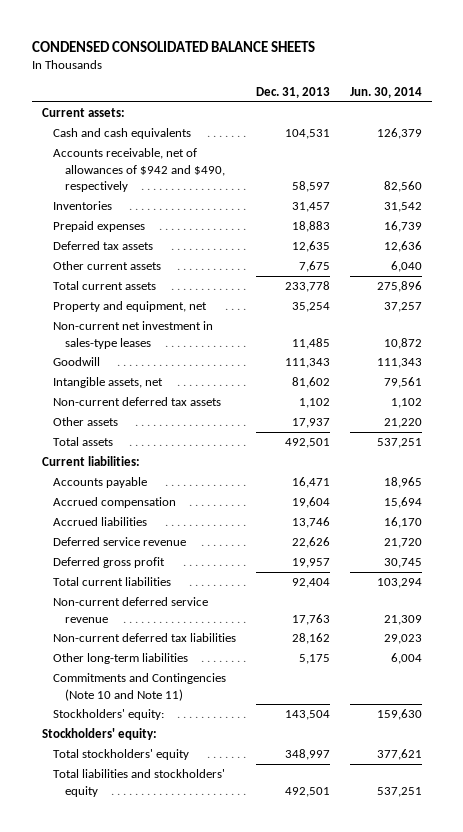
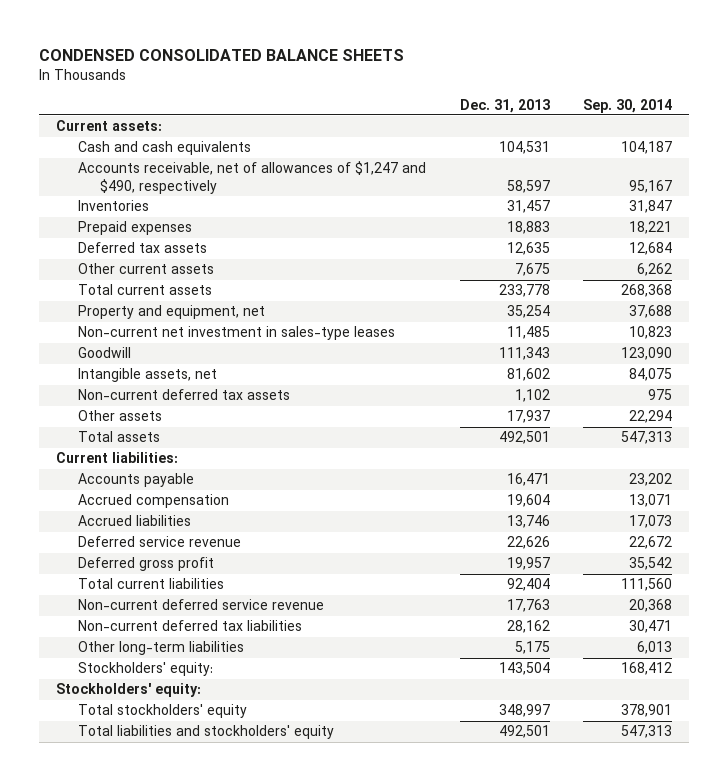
[349,86,422,98] Jun. 30, 2014 -> none
none -> [583,98,673,113] Sep. 30, 2014
[53,148,225,192] Accounts receivable, net of allowances of $942 and $490, respectively -> [78,161,427,194] Accounts receivable, net of allowances of $1,247 and $490, respectively
[53,673,227,701] Commitments and Contingencies (Note 10 and Note 11) -> none

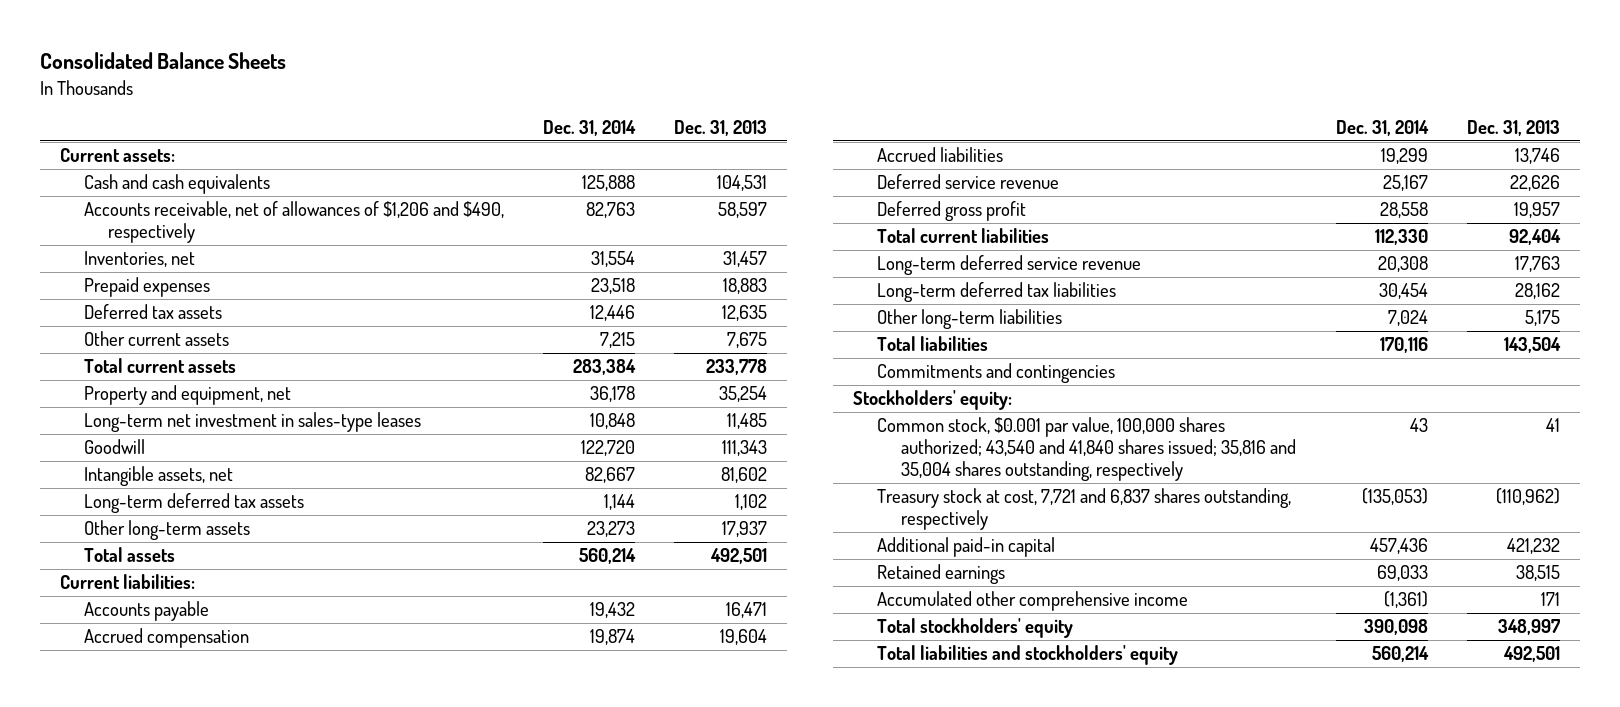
[39,49,405,62] CONDENSED CONSOLIDATED BALANCE SHEETS -> [40,52,287,70] Consolidated Balance Sheets
[583,98,673,113] Sep. 30, 2014 -> none
none -> [543,119,637,136] Dec. 31, 2014
[78,161,427,194] Accounts receivable, net of allowances of $1,247 and $490, respectively -> [84,201,505,244] Accounts receivable, net of allowances of $1,206 and $490, respectively
[78,200,150,212] Inventories -> [84,251,196,268] Inventories, net
[78,326,396,341] Non-current net investment in sales-type leases -> [84,412,422,433] Long-term net investment in sales-type leases
[78,389,291,401] Non-current deferred tax assets -> [84,493,305,514] Long-term deferred tax assets
[78,410,163,422] Other assets -> [84,520,251,541] Other long-term assets
[78,599,325,611] Non-current deferred service revenue -> [877,255,1142,276] Long-term deferred service revenue
[78,620,303,632] Non-current deferred tax liabilities -> [877,282,1117,303] Long-term deferred tax liabilities
[78,662,214,677] Stockholders' equity: -> [877,336,989,352] Total liabilities
none -> [877,363,1116,384] Commitments and contingencies
none -> [877,417,1297,481] Common stock, $0.001 par value, 100,000 shares authorized; 43,540 and 41,840 shares issued; 35,816 and 35,004 shares outstanding, respectively
none -> [877,488,1292,531] Treasury stock at cost, 7,721 and 6,837 shares outstanding, respectively
none -> [877,537,1056,558] Additional paid-in capital
none -> [877,564,1006,585] Retained earnings
none -> [877,591,1189,612] Accumulated other comprehensive income

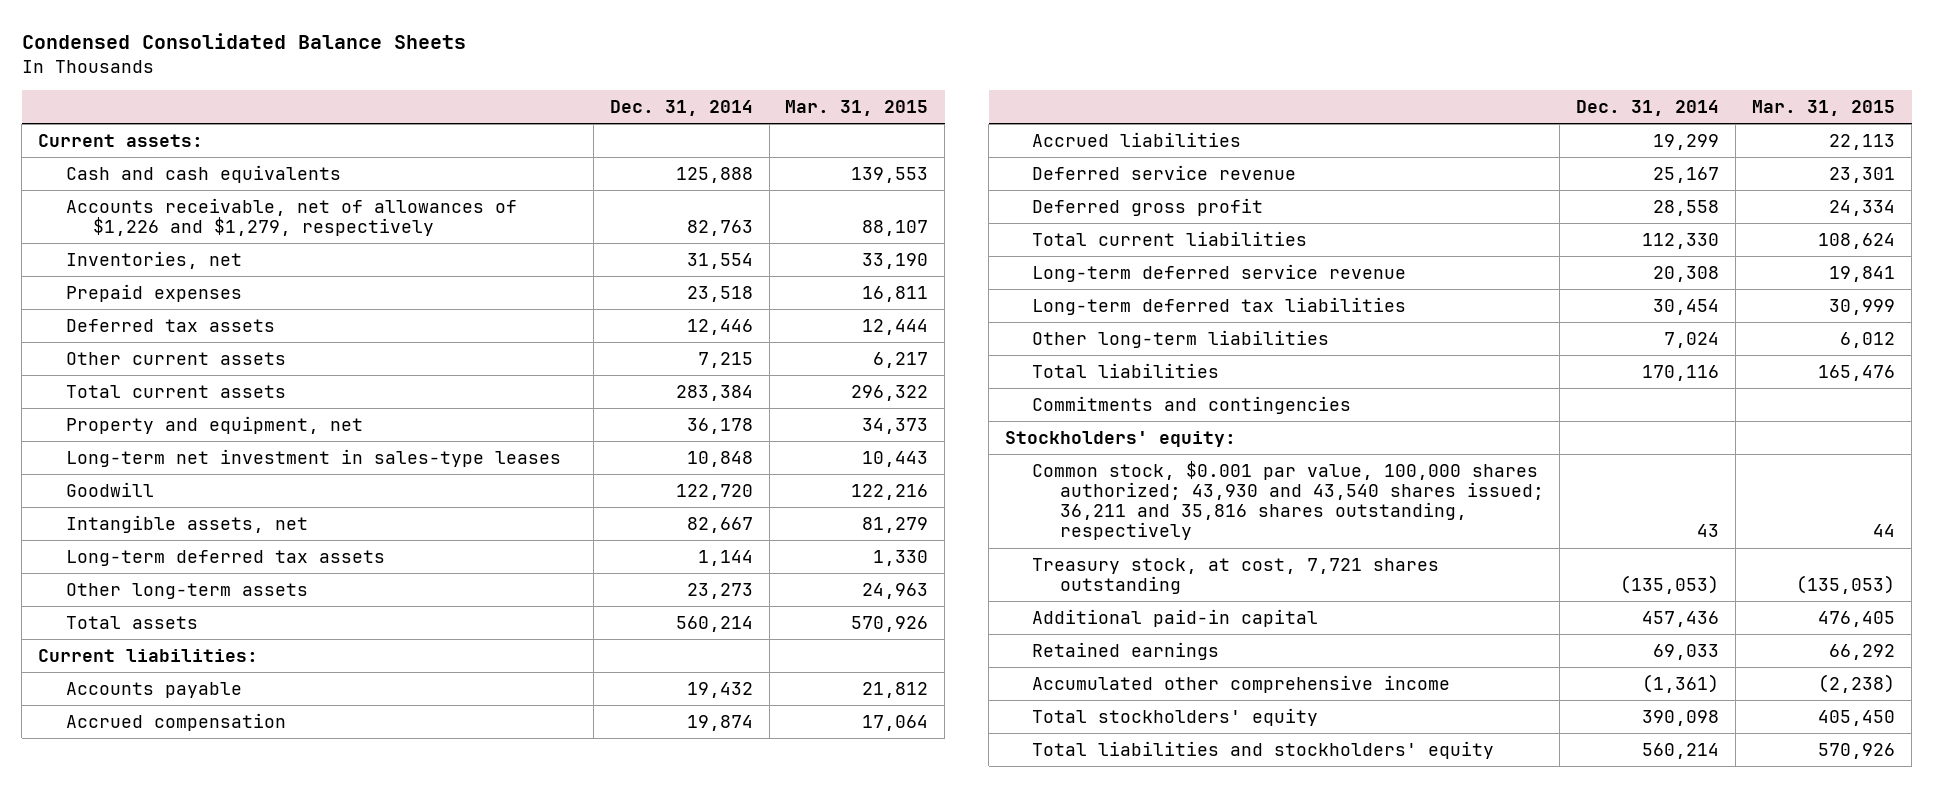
[40,52,287,70] Consolidated Balance Sheets -> [21,32,466,49] Condensed Consolidated Balance Sheets
[674,119,768,136] Dec. 31, 2013 -> none
none -> [785,100,929,117] Mar. 31, 2015
[84,201,505,244] Accounts receivable, net of allowances of $1,206 and $490, respectively -> [65,197,517,237] Accounts receivable, net of allowances of $1,226 and $1,279, respectively
[877,417,1297,481] Common stock, $0.001 par value, 100,000 shares authorized; 43,540 and 41,840 shares issued; 35,816 and 35,004 shares outstanding, respectively -> [1032,460,1544,541] Common stock, $0.001 par value, 100,000 shares authorized; 43,930 and 43,540 shares issued; 36,211 and 35,816 shares outstanding, respectively
[877,488,1292,531] Treasury stock at cost, 7,721 and 6,837 shares outstanding, respectively -> [1032,557,1440,595] Treasury stock, at cost, 7,721 shares outstanding

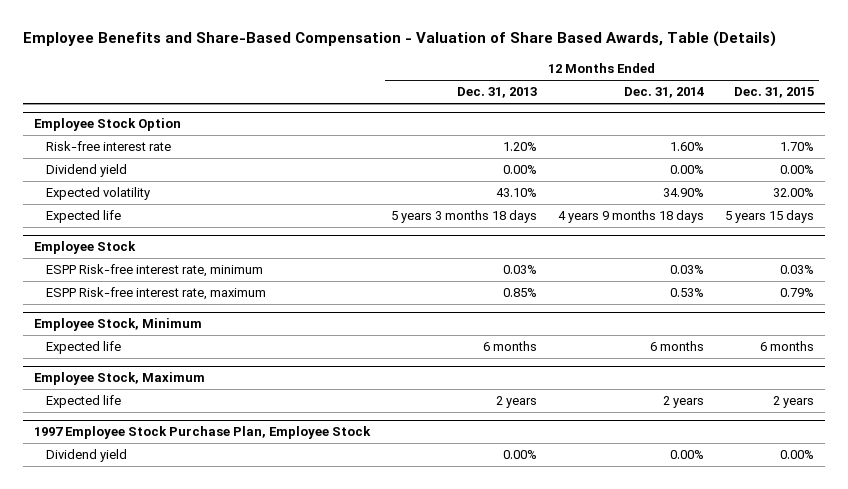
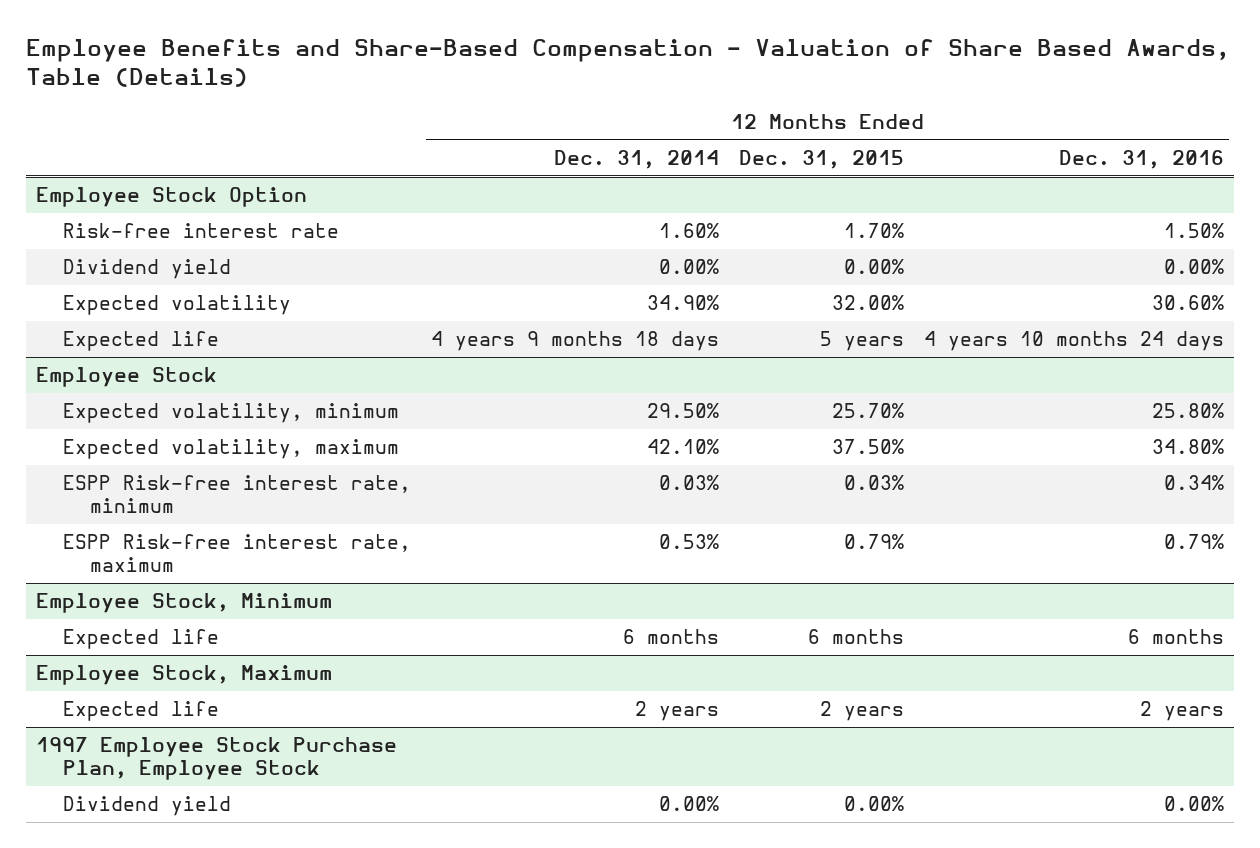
[456,87,537,99] Dec. 31, 2013 -> none
none -> [1059,149,1225,169] Dec. 31, 2016
[724,210,814,224] 5 years 15 days -> [820,331,905,352] 5 years
none -> [63,403,400,424] Expected volatility, minimum
none -> [63,439,400,460] Expected volatility, maximum

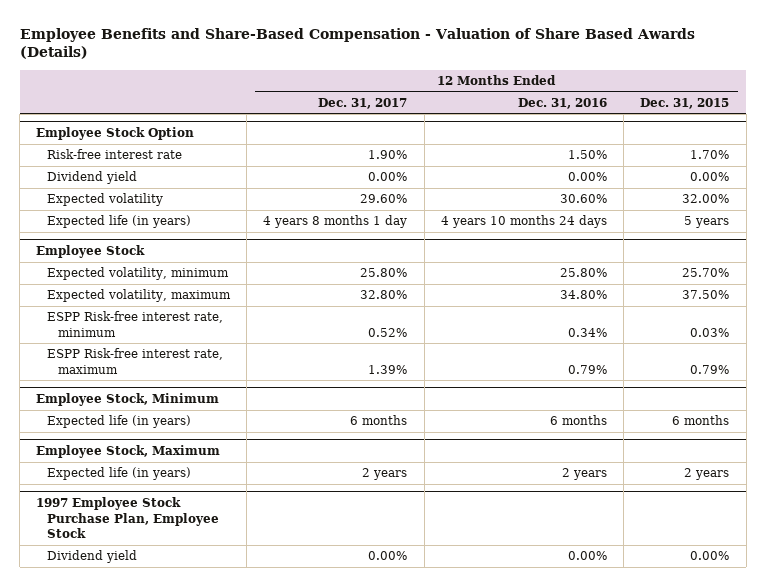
[26,38,1231,88] Employee Benefits and Share-Based Compensation - Valuation of Share Based Awards, Table (Details) -> [19,27,695,60] Employee Benefits and Share-Based Compensation - Valuation of Share Based Awards (Details)
[554,149,720,169] Dec. 31, 2014 -> none
none -> [318,97,408,109] Dec. 31, 2017
[63,331,220,352] Expected life -> [46,215,191,229] Expected life (in years)
[63,629,220,650] Expected life -> [46,415,191,429] Expected life (in years)
[63,701,220,722] Expected life -> [46,467,191,481] Expected life (in years)

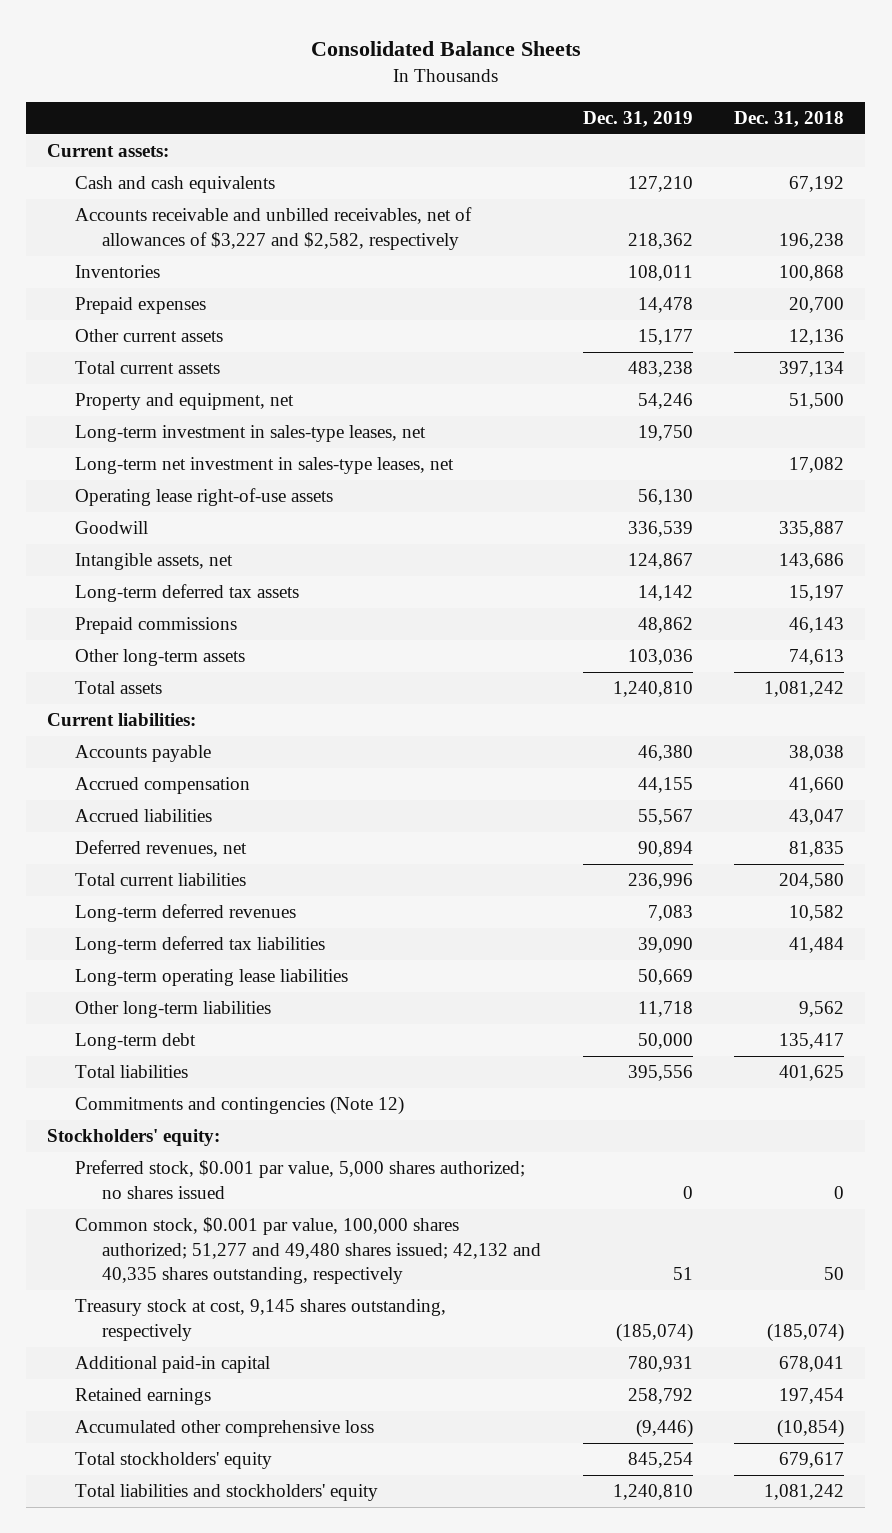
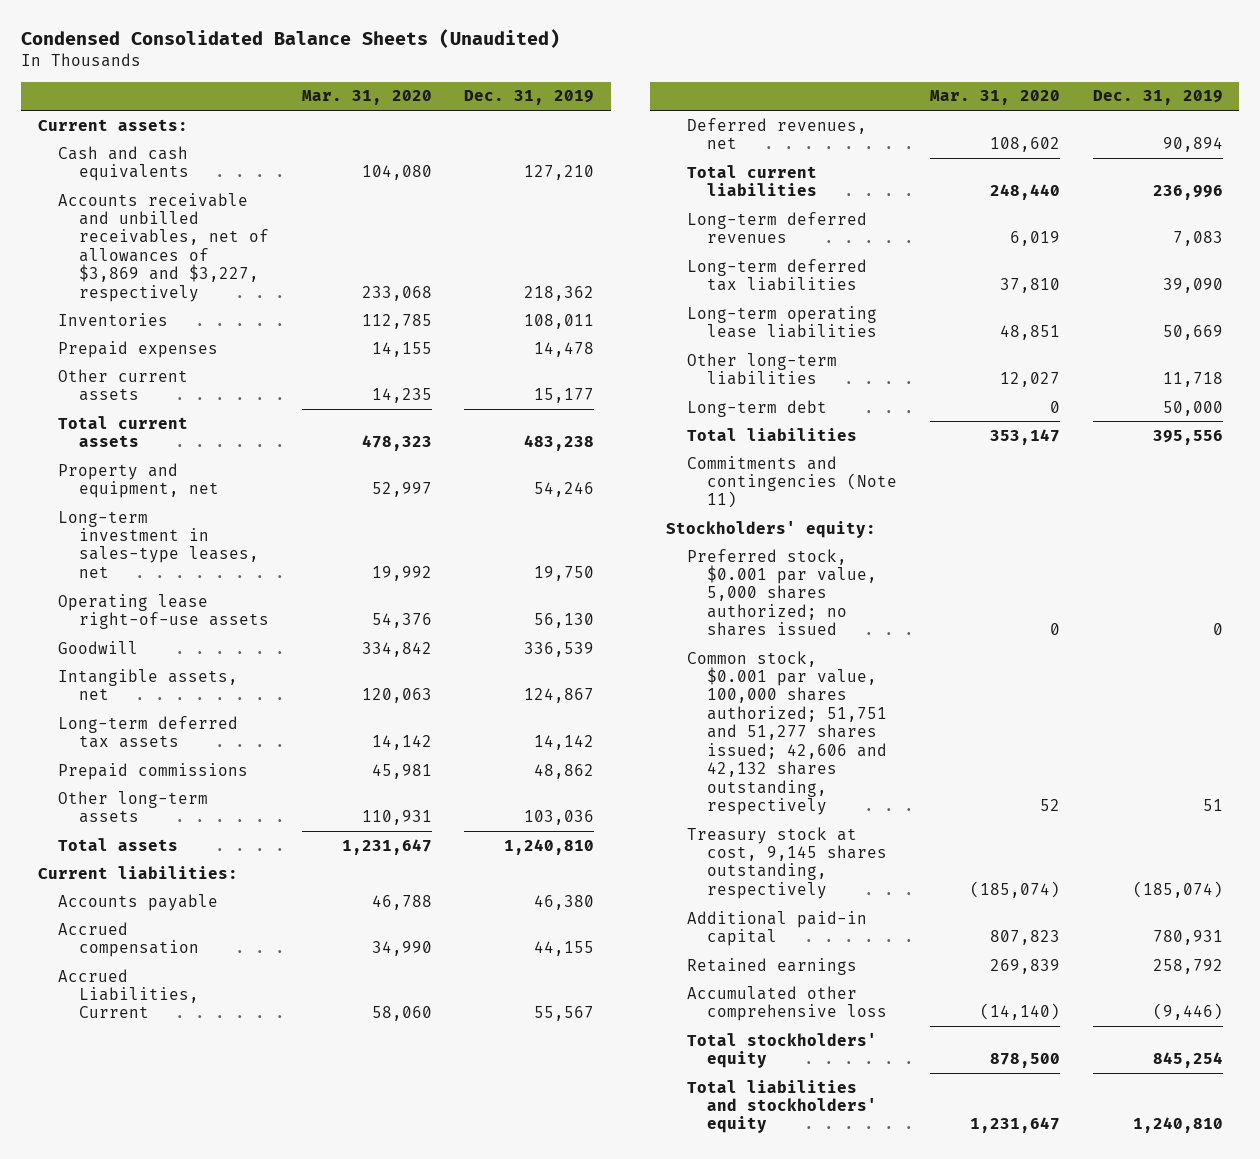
[310,41,581,57] Consolidated Balance Sheets -> [21,29,561,49] Condensed Consolidated Balance Sheets (Unaudited)
[734,110,845,127] Dec. 31, 2018 -> none
none -> [301,90,432,106] Mar. 31, 2020
[74,207,472,250] Accounts receivable and unbilled receivables, net of allowances of $3,227 and $2,582, respectively -> [58,192,270,302] Accounts receivable and unbilled receivables, net of allowances of $3,869 and $3,227, respectively
[74,457,454,475] Long-term net investment in sales-type leases, net -> none
[74,809,212,823] Accrued liabilities -> [58,968,200,1019] Accrued Liabilities, Current
[74,1096,404,1116] Commitments and contingencies (Note 12) -> [686,455,898,509] Commitments and contingencies (Note 11)
[74,1217,541,1285] Common stock, $0.001 par value, 100,000 shares authorized; 51,277 and 49,480 shares issued; 42,132 and 40,335 shares outstanding, respectively -> [686,650,888,816] Common stock, $0.001 par value, 100,000 shares authorized; 51,751 and 51,277 shares issued; 42,606 and 42,132 shares outstanding, respectively

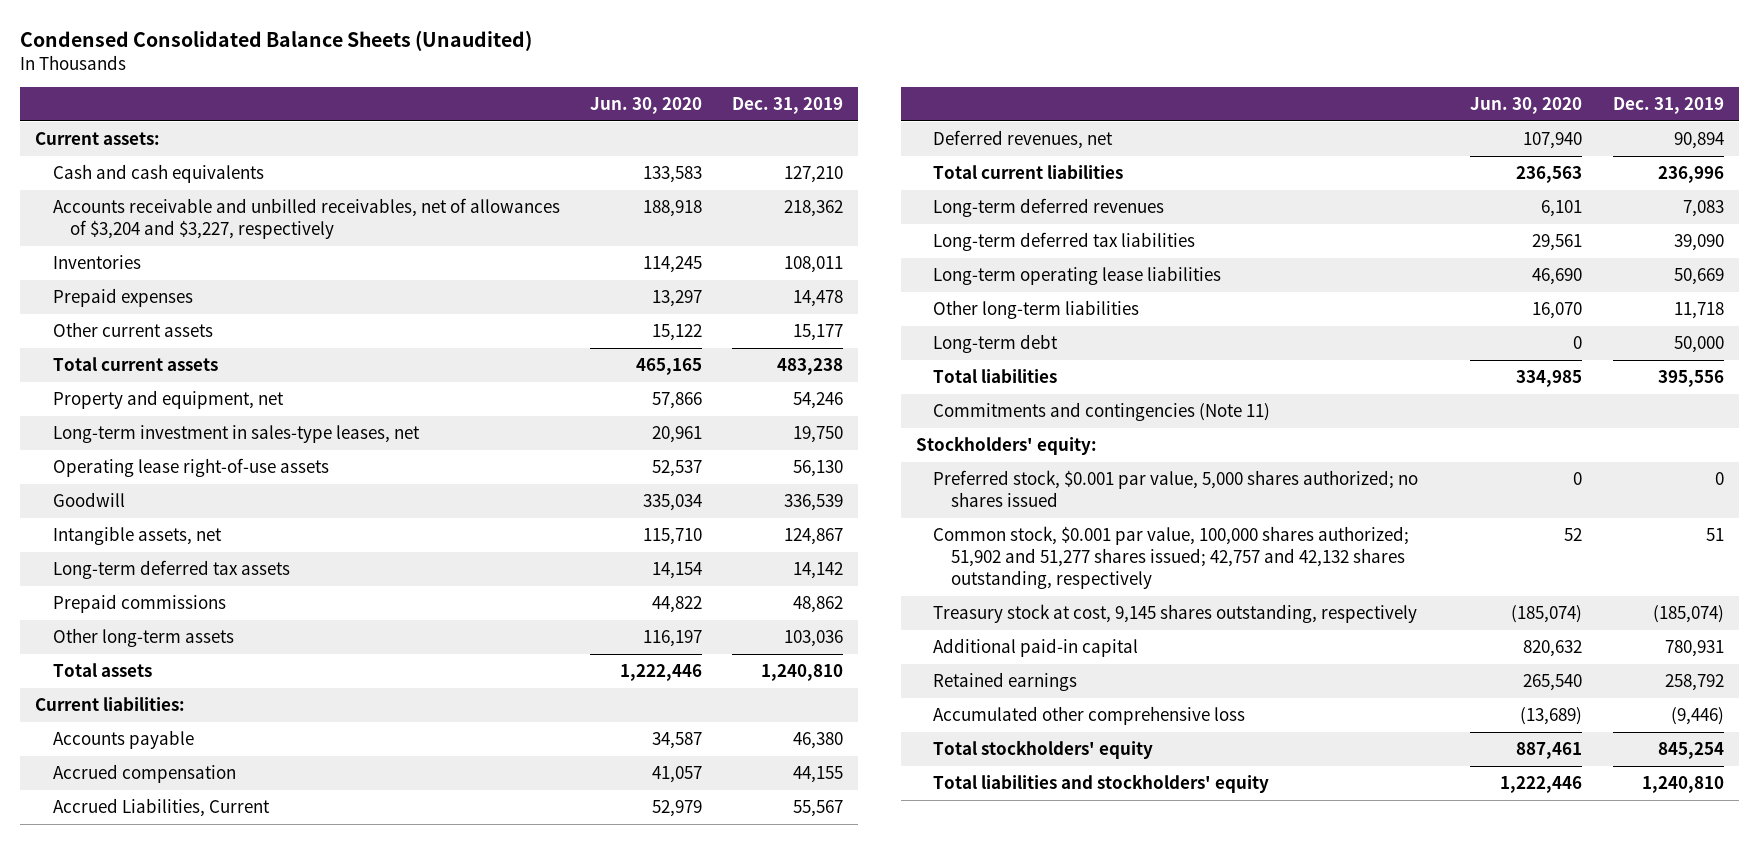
[301,90,432,106] Mar. 31, 2020 -> none
none -> [589,96,702,114] Jun. 30, 2020
[58,192,270,302] Accounts receivable and unbilled receivables, net of allowances of $3,869 and $3,227, respectively -> [52,198,560,240] Accounts receivable and unbilled receivables, net of allowances of $3,204 and $3,227, respectively
[686,650,888,816] Common stock, $0.001 par value, 100,000 shares authorized; 51,751 and 51,277 shares issued; 42,606 and 42,132 shares outstanding, respectively -> [933,526,1410,590] Common stock, $0.001 par value, 100,000 shares authorized; 51,902 and 51,277 shares issued; 42,757 and 42,132 shares outstanding, respectively

